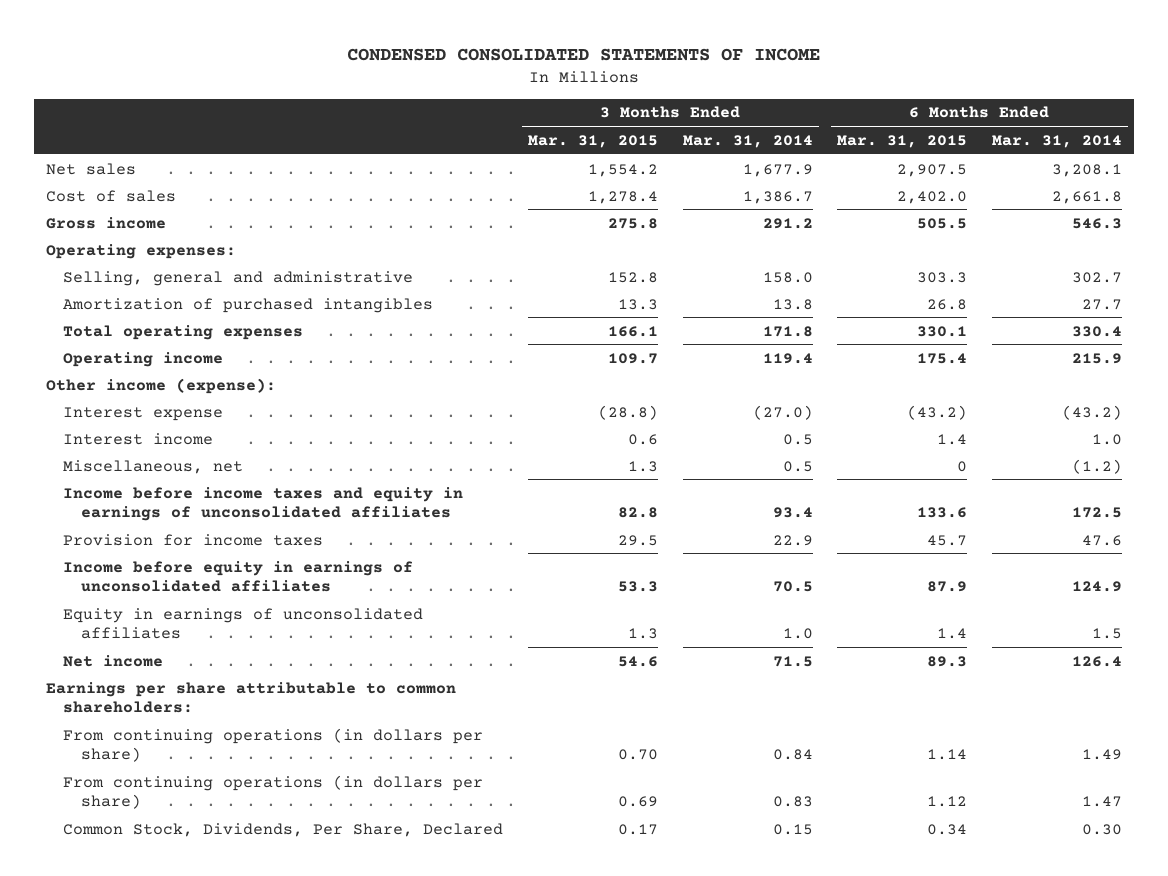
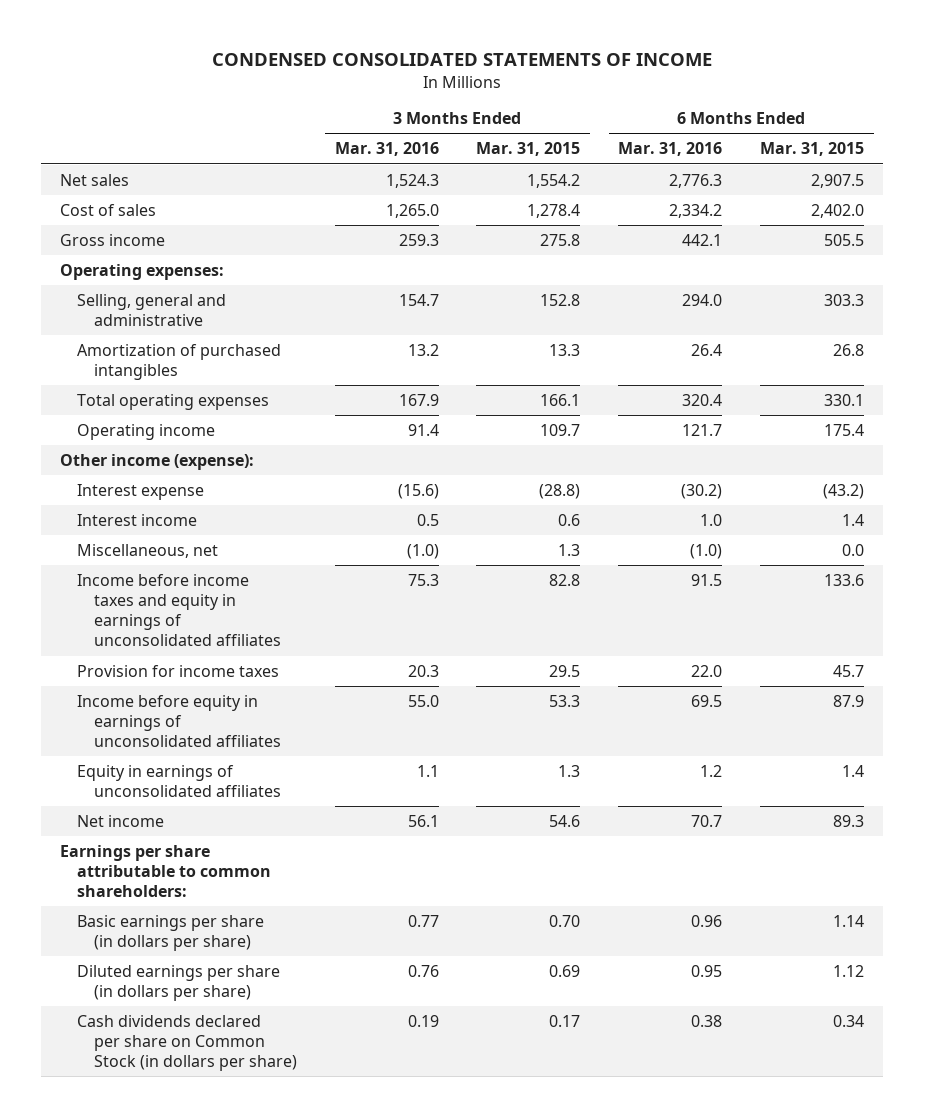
[682,134,813,148] Mar. 31, 2014 -> none
[991,134,1122,148] Mar. 31, 2014 -> none
none -> [334,142,439,157] Mar. 31, 2016
none -> [618,142,723,157] Mar. 31, 2016
[957,460,968,472] 0 -> [842,543,865,556] 0.0
[63,727,484,763] From continuing operations (in dollars per share) -> [76,914,264,951] Basic earnings per share (in dollars per share)
[63,774,484,810] From continuing operations (in dollars per share) -> [76,964,280,1001] Diluted earnings per share (in dollars per share)
[63,822,504,837] Common Stock, Dividends, Per Share, Declared -> [76,1014,297,1072] Cash dividends declared per share on Common Stock (in dollars per share)

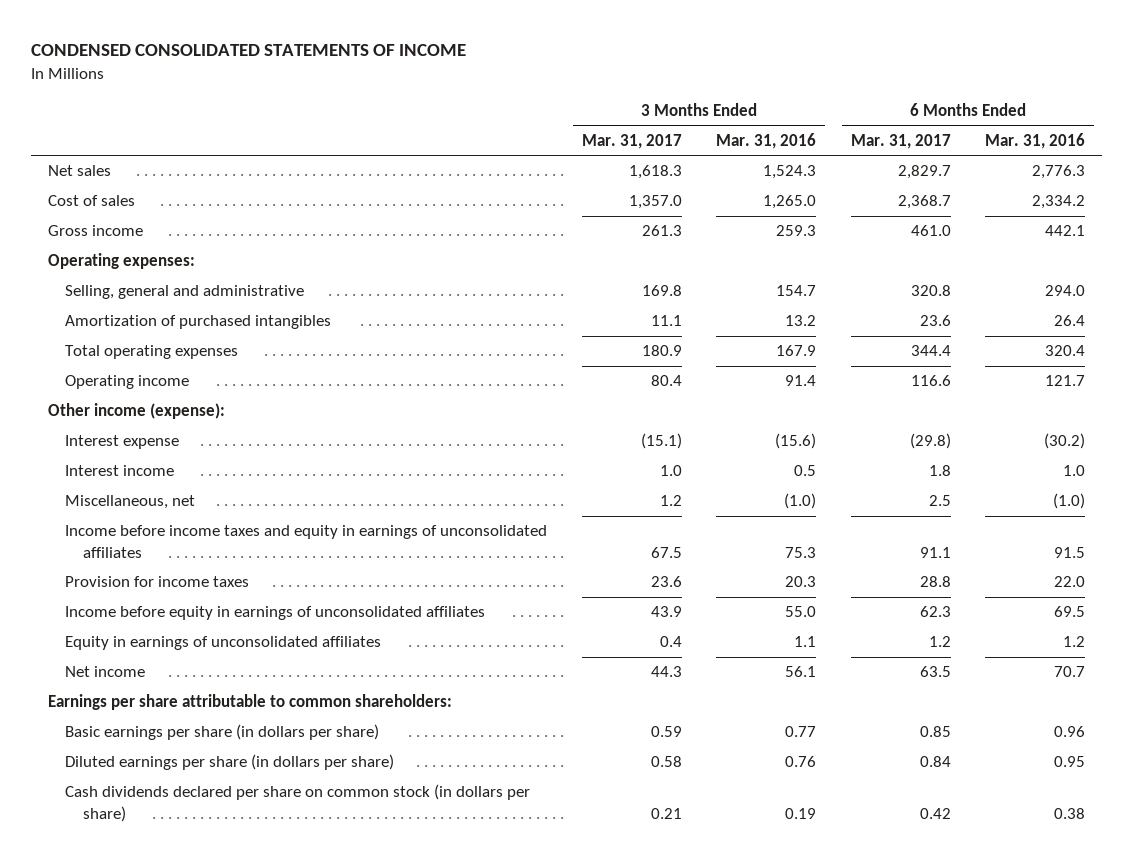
[476,142,581,157] Mar. 31, 2015 -> none
[760,142,865,157] Mar. 31, 2015 -> none
none -> [581,133,682,149] Mar. 31, 2017
none -> [850,133,951,149] Mar. 31, 2017
[76,1014,297,1072] Cash dividends declared per share on Common Stock (in dollars per share) -> [65,784,531,822] Cash dividends declared per share on common stock (in dollars per share)

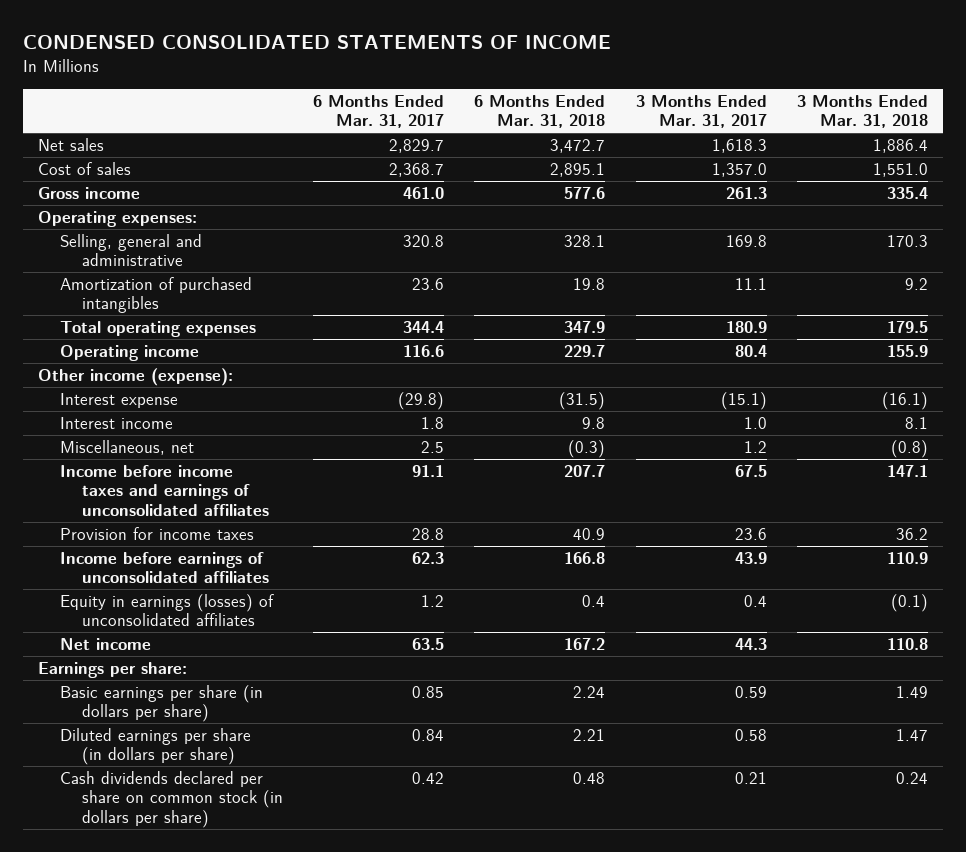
[716,132,817,149] Mar. 31, 2016 -> none
[984,132,1085,149] Mar. 31, 2016 -> none
none -> [474,94,606,129] 6 Months Ended Mar. 31, 2018
none -> [797,94,929,129] 3 Months Ended Mar. 31, 2018
[65,525,548,558] Income before income taxes and equity in earnings of unconsolidated affiliates -> [59,464,269,517] Income before income taxes and earnings of unconsolidated affiliates
[65,606,486,621] Income before equity in earnings of unconsolidated affiliates -> [59,551,269,584] Income before earnings of unconsolidated affiliates
[65,636,382,651] Equity in earnings of unconsolidated affiliates -> [59,593,274,627] Equity in earnings (losses) of unconsolidated affiliates
[47,694,452,711] Earnings per share attributable to common shareholders: -> [37,661,187,678] Earnings per share:

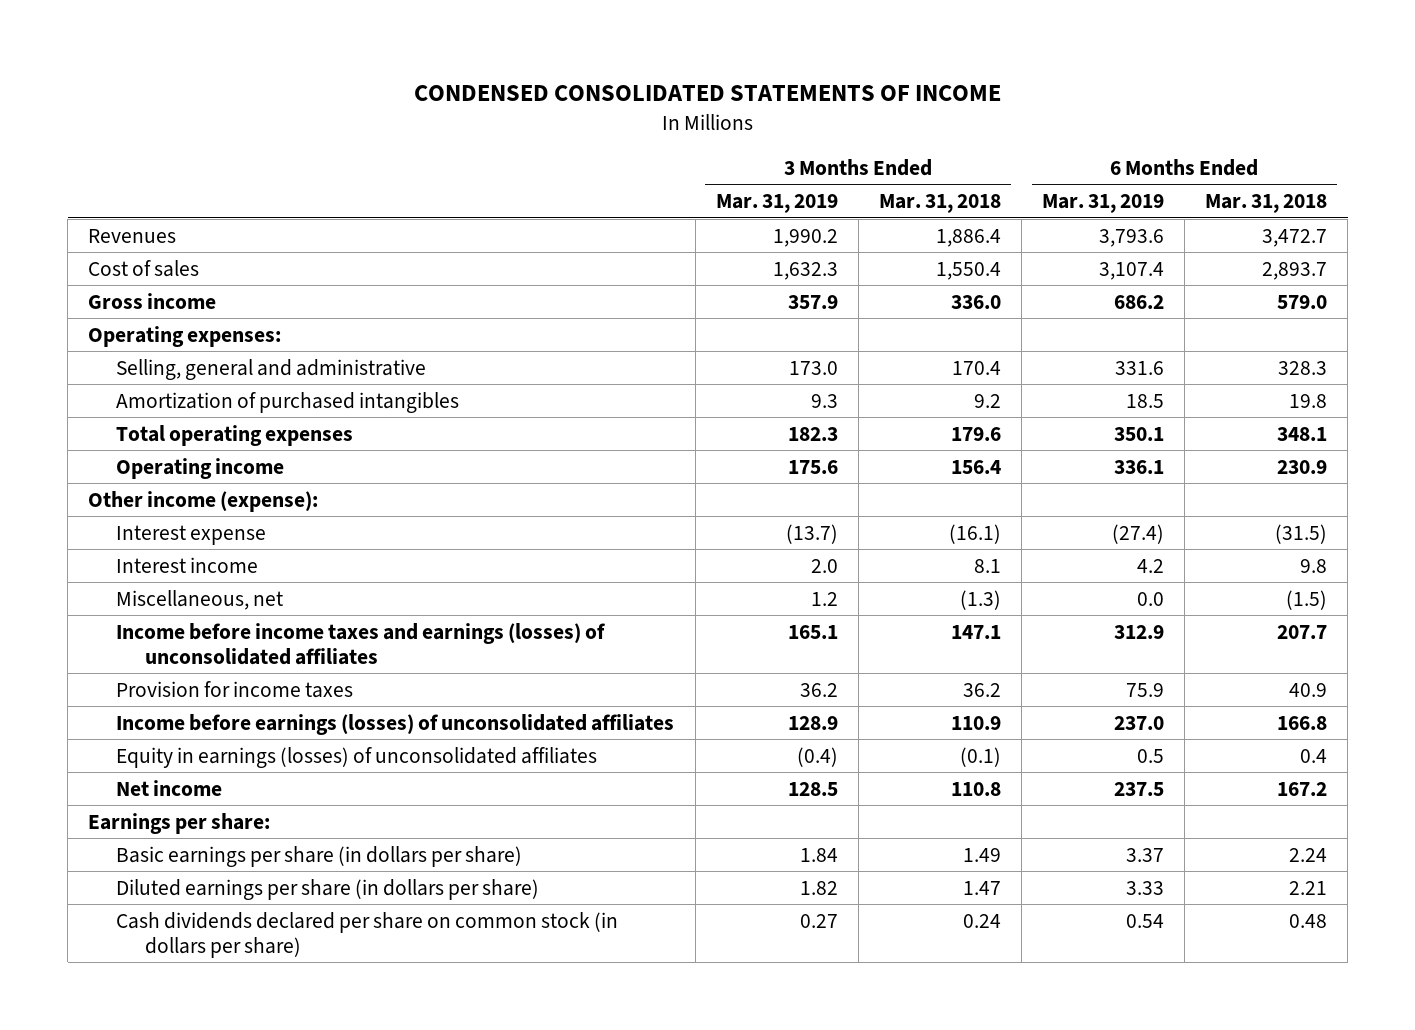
[312,94,444,129] 6 Months Ended Mar. 31, 2017 -> none
[635,94,767,129] 3 Months Ended Mar. 31, 2017 -> none
none -> [715,194,838,214] Mar. 31, 2019
none -> [1041,194,1164,214] Mar. 31, 2019
[37,137,104,151] Net sales -> [88,228,177,243] Revenues
[550,162,606,177] 2,895.1 -> [1262,261,1328,280] 2,893.7
[873,162,929,177] 1,551.0 -> [935,261,1001,280] 1,550.4
[564,186,606,199] 577.6 -> [1277,294,1328,309] 579.0
[887,186,929,199] 335.4 -> [950,294,1001,309] 336.0
[564,234,606,247] 328.1 -> [1278,360,1328,375] 328.3
[887,234,929,247] 170.3 -> [951,360,1001,375] 170.4
[564,320,606,333] 347.9 -> [1277,426,1328,441] 348.1
[887,320,929,333] 179.5 -> [950,426,1001,441] 179.6
[564,344,606,357] 229.7 -> [1277,459,1328,474] 230.9
[887,344,929,357] 155.9 -> [950,459,1001,474] 156.4
[568,439,606,458] (0.3) -> [1286,589,1328,610] (1.5)
[891,439,929,458] (0.8) -> [959,589,1001,610] (1.3)
[59,464,269,517] Income before income taxes and earnings of unconsolidated affiliates -> [116,622,606,665] Income before income taxes and earnings (losses) of unconsolidated affiliates
[59,551,269,584] Income before earnings of unconsolidated affiliates -> [116,713,675,735] Income before earnings (losses) of unconsolidated affiliates

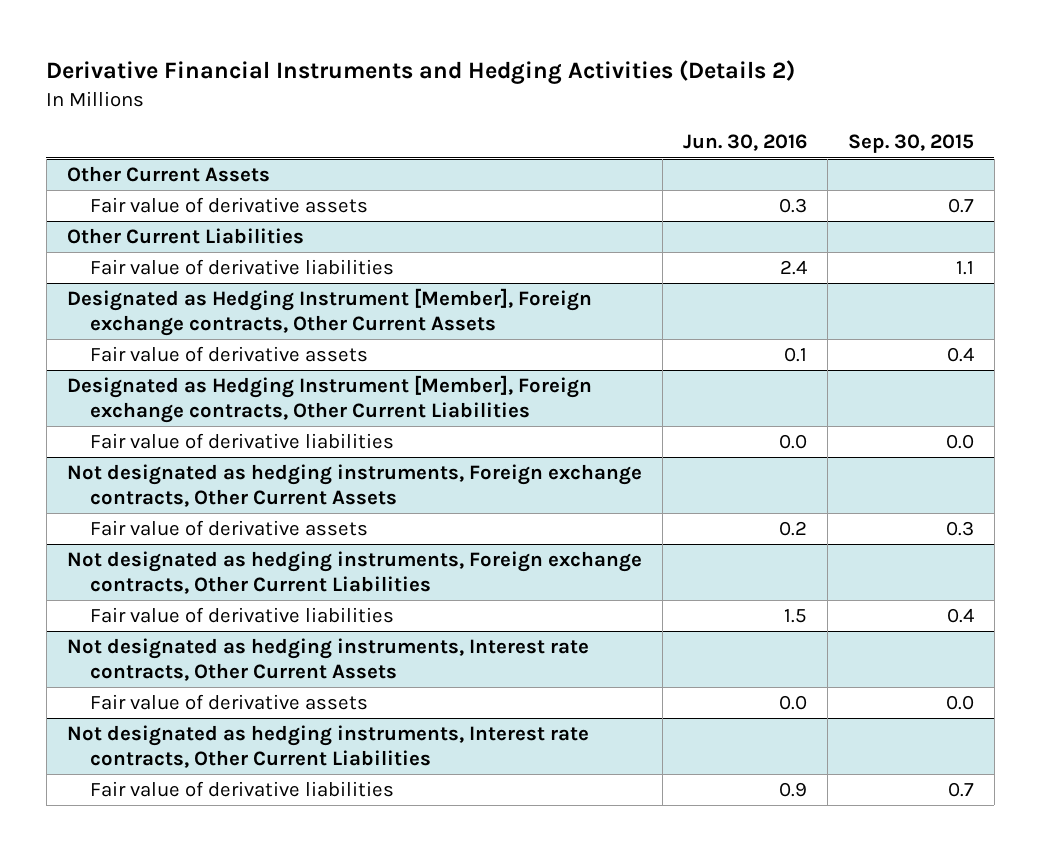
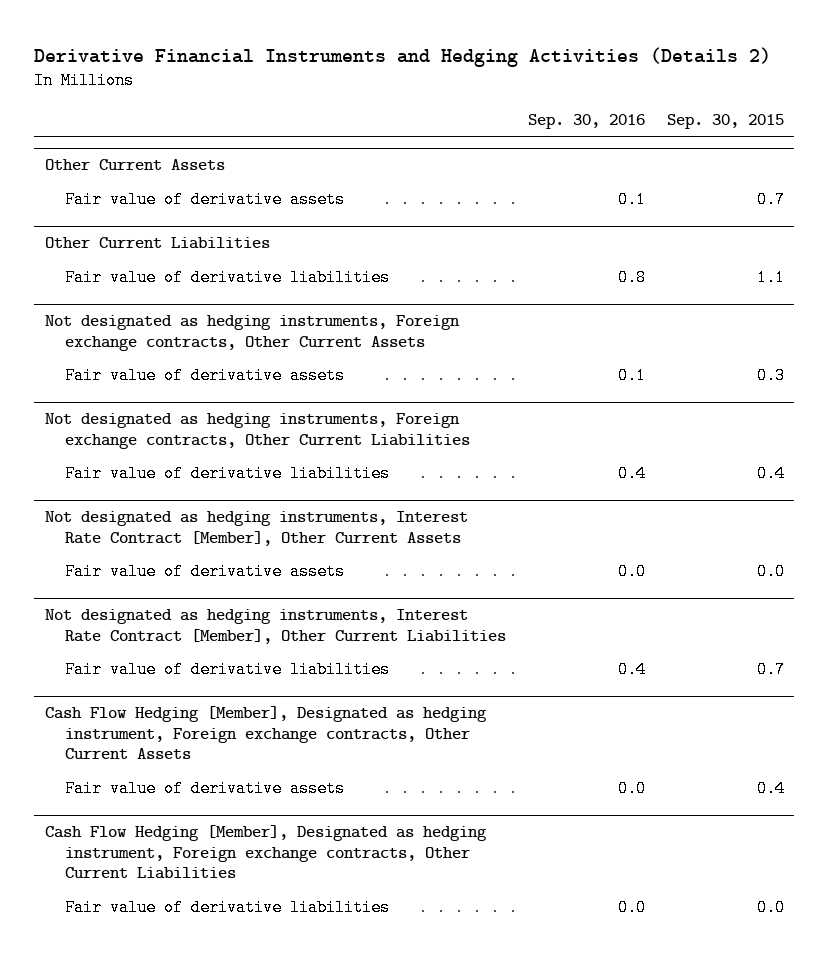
[682,134,807,152] Jun. 30, 2016 -> none
none -> [527,114,645,130] Sep. 30, 2016
[66,288,592,336] Designated as Hedging Instrument [Member], Foreign exchange contracts, Other Current Assets -> none
[89,346,368,363] Fair value of derivative assets -> none
[66,375,592,423] Designated as Hedging Instrument [Member], Foreign exchange contracts, Other Current Liabilities -> none
[89,433,394,450] Fair value of derivative liabilities -> none
[66,638,589,681] Not designated as hedging instruments, Interest rate contracts, Other Current Assets -> [45,511,469,546] Not designated as hedging instruments, Interest Rate Contract [Member], Other Current Assets
[66,725,589,768] Not designated as hedging instruments, Interest rate contracts, Other Current Liabilities -> [45,609,507,644] Not designated as hedging instruments, Interest Rate Contract [Member], Other Current Liabilities
none -> [45,706,488,760] Cash Flow Hedging [Member], Designated as hedging instrument, Foreign exchange contracts, Other Current Assets
none -> [65,780,346,798] Fair value of derivative assets
none -> [45,825,488,880] Cash Flow Hedging [Member], Designated as hedging instrument, Foreign exchange contracts, Other Current Liabilities
none -> [65,899,391,917] Fair value of derivative liabilities

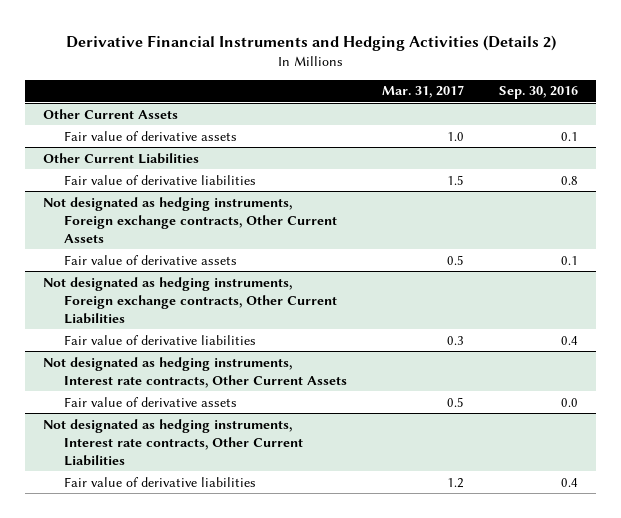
[666,114,784,130] Sep. 30, 2015 -> none
none -> [382,85,465,99] Mar. 31, 2017
[45,511,469,546] Not designated as hedging instruments, Interest Rate Contract [Member], Other Current Assets -> [42,356,347,388] Not designated as hedging instruments, Interest rate contracts, Other Current Assets
[45,609,507,644] Not designated as hedging instruments, Interest Rate Contract [Member], Other Current Liabilities -> [42,418,303,466] Not designated as hedging instruments, Interest rate contracts, Other Current Liabilities
[45,706,488,760] Cash Flow Hedging [Member], Designated as hedging instrument, Foreign exchange contracts, Other Current Assets -> none
[65,780,346,798] Fair value of derivative assets -> none
[45,825,488,880] Cash Flow Hedging [Member], Designated as hedging instrument, Foreign exchange contracts, Other Current Liabilities -> none
[65,899,391,917] Fair value of derivative liabilities -> none

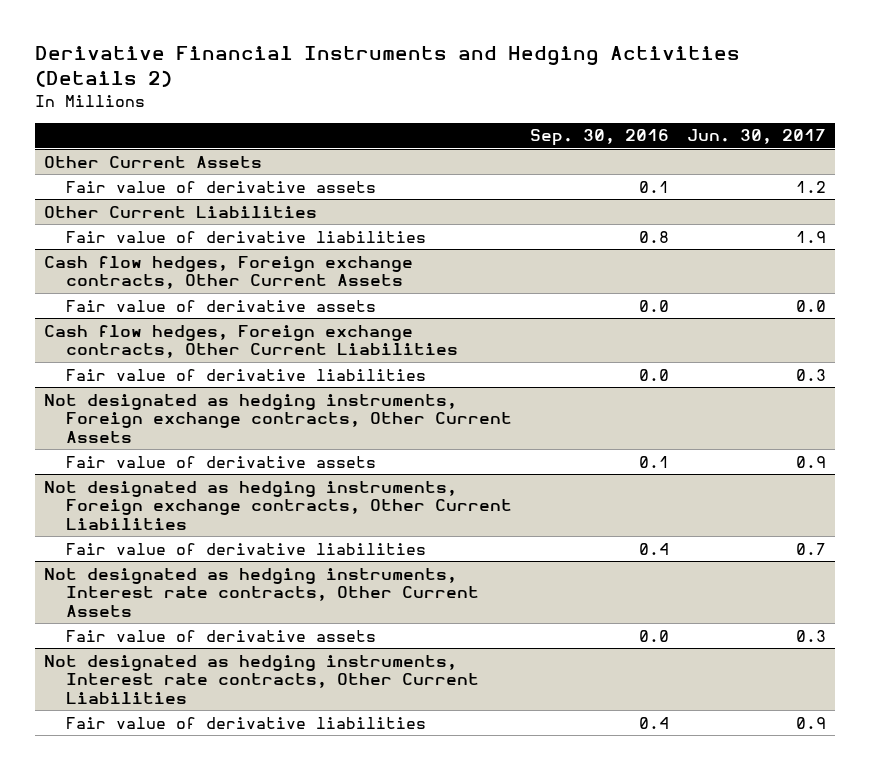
[382,85,465,99] Mar. 31, 2017 -> none
none -> [687,129,827,145] Jun. 30, 2017
none -> [44,255,414,290] Cash flow hedges, Foreign exchange contracts, Other Current Assets
none -> [66,299,377,312] Fair value of derivative assets
none -> [44,324,459,359] Cash flow hedges, Foreign exchange contracts, Other Current Liabilities
none -> [66,368,427,381] Fair value of derivative liabilities

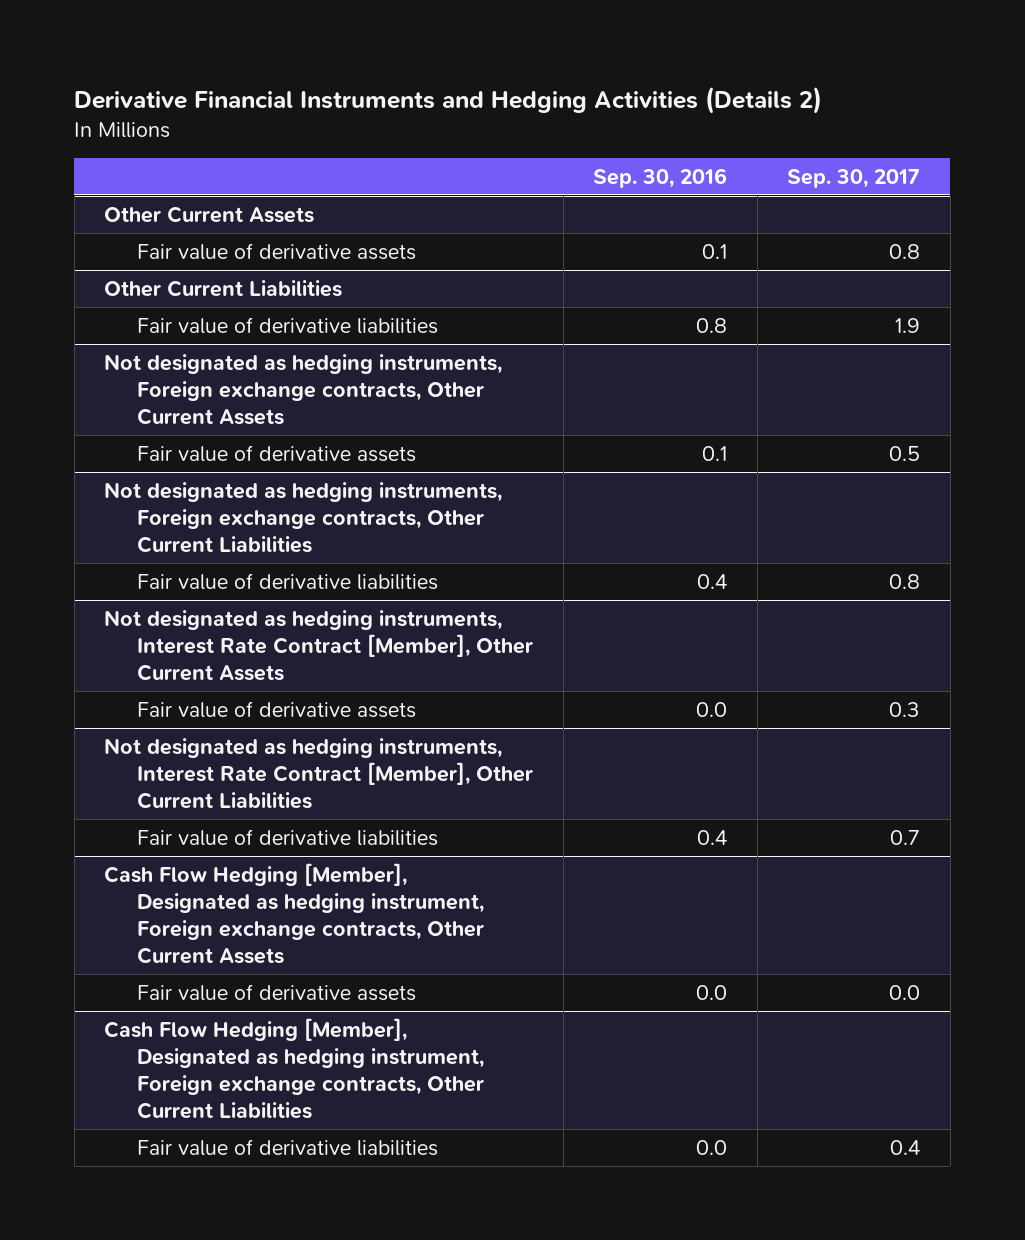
[687,129,827,145] Jun. 30, 2017 -> none
none -> [787,168,921,188] Sep. 30, 2017
[44,255,414,290] Cash flow hedges, Foreign exchange contracts, Other Current Assets -> none
[66,299,377,312] Fair value of derivative assets -> none
[44,324,459,359] Cash flow hedges, Foreign exchange contracts, Other Current Liabilities -> none
[66,368,427,381] Fair value of derivative liabilities -> none
[44,567,480,618] Not designated as hedging instruments, Interest rate contracts, Other Current Assets -> [104,609,534,681] Not designated as hedging instruments, Interest Rate Contract [Member], Other Current Assets
[44,654,480,705] Not designated as hedging instruments, Interest rate contracts, Other Current Liabilities -> [104,737,534,809] Not designated as hedging instruments, Interest Rate Contract [Member], Other Current Liabilities
none -> [104,862,485,965] Cash Flow Hedging [Member], Designated as hedging instrument, Foreign exchange contracts, Other Current Assets
none -> [137,983,417,1001] Fair value of derivative assets
none -> [104,1017,485,1120] Cash Flow Hedging [Member], Designated as hedging instrument, Foreign exchange contracts, Other Current Liabilities
none -> [137,1138,439,1156] Fair value of derivative liabilities

